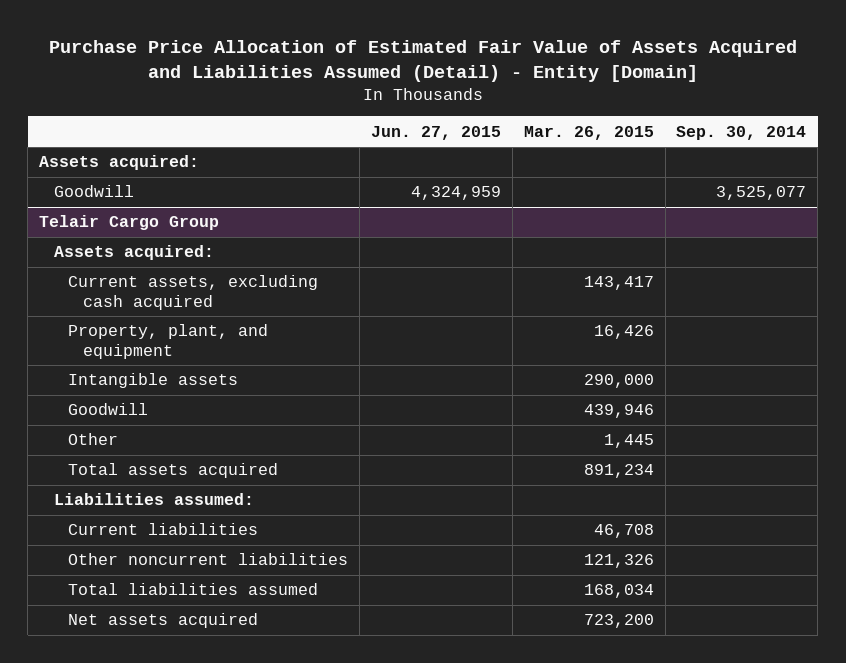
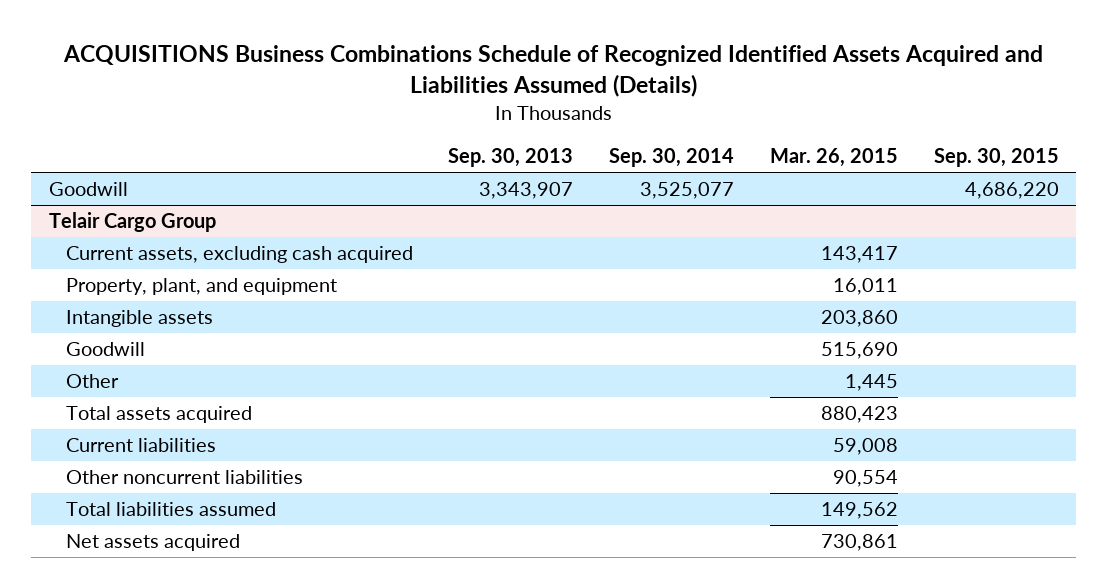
[48,39,797,83] Purchase Price Allocation of Estimated Fair Value of Assets Acquired and Liabilities Assumed (Detail) - Entity [Domain] -> [62,44,1043,97] ACQUISITIONS Business Combinations Schedule of Recognized Identified Assets Acquired and Liabilities Assumed (Details)
[370,125,501,140] Jun. 27, 2015 -> none
none -> [448,148,574,168] Sep. 30, 2013
none -> [933,148,1059,168] Sep. 30, 2015
[39,155,200,171] Assets acquired: -> none
[53,245,214,261] Assets acquired: -> none
[593,325,654,340] 16,426 -> [832,278,898,296] 16,011
[583,374,654,389] 290,000 -> [820,310,898,328] 203,860
[583,404,654,419] 439,946 -> [820,342,898,360] 515,690
[53,493,254,506] Liabilities assumed: -> none
[583,464,654,479] 891,234 -> [820,406,898,424] 880,423
[593,524,654,539] 46,708 -> [832,438,898,456] 59,008
[583,554,654,569] 121,326 -> [832,470,898,488] 90,554
[583,584,654,599] 168,034 -> [820,502,898,520] 149,562
[583,614,654,629] 723,200 -> [820,534,898,552] 730,861

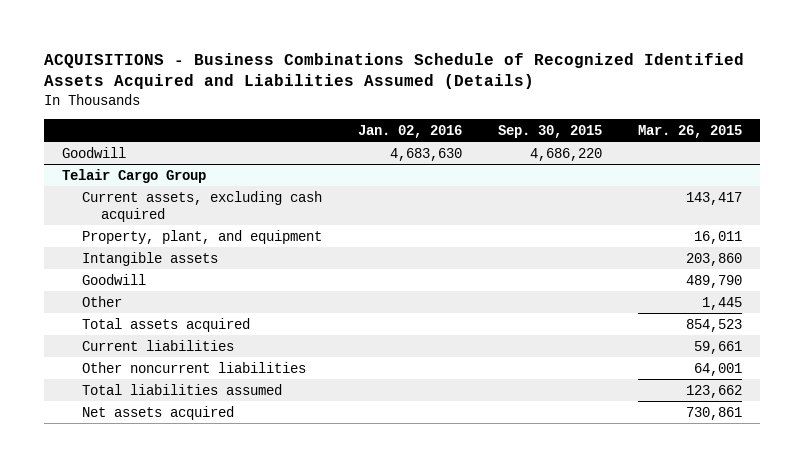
[62,44,1043,97] ACQUISITIONS Business Combinations Schedule of Recognized Identified Assets Acquired and Liabilities Assumed (Details) -> [43,53,744,90] ACQUISITIONS - Business Combinations Schedule of Recognized Identified Assets Acquired and Liabilities Assumed (Details)
[448,148,574,168] Sep. 30, 2013 -> none
[609,148,735,168] Sep. 30, 2014 -> none
none -> [357,124,462,138] Jan. 02, 2016
[820,342,898,360] 515,690 -> [686,274,743,288] 489,790
[820,406,898,424] 880,423 -> [686,318,743,332] 854,523
[832,438,898,456] 59,008 -> [694,340,743,354] 59,661
[832,470,898,488] 90,554 -> [694,362,743,376] 64,001
[820,502,898,520] 149,562 -> [686,384,743,398] 123,662

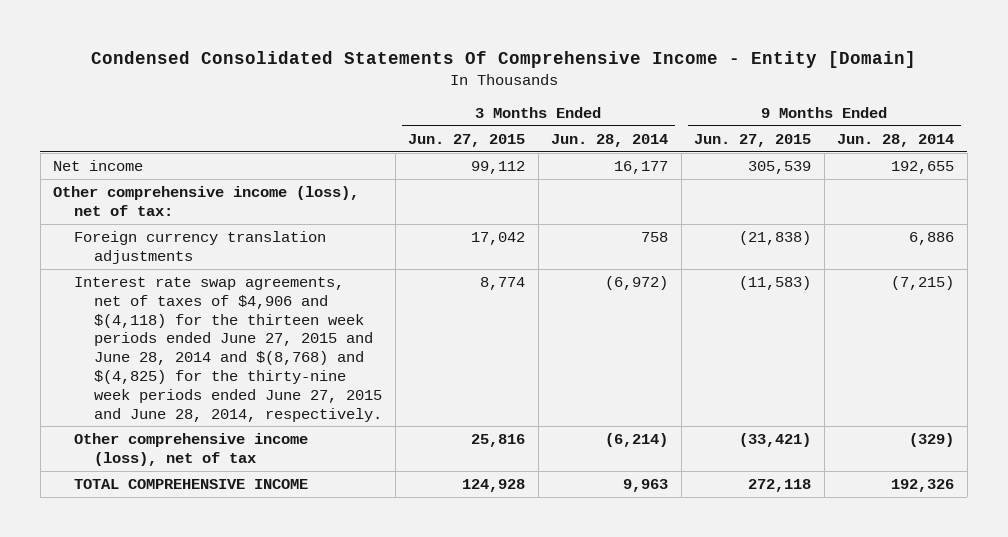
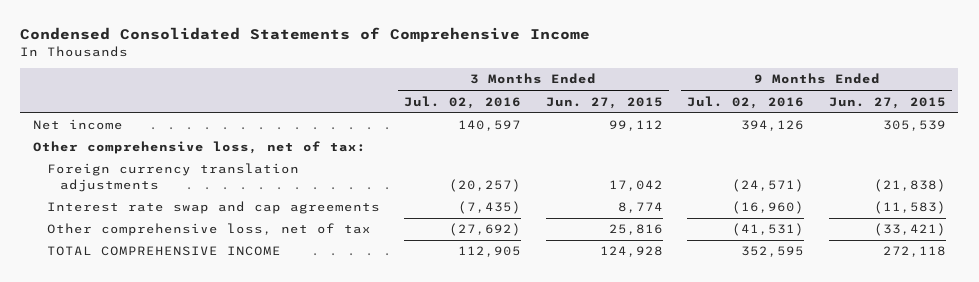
[90,51,916,69] Condensed Consolidated Statements Of Comprehensive Income - Entity [Domain] -> [20,27,591,43] Condensed Consolidated Statements of Comprehensive Income
[551,133,669,147] Jun. 28, 2014 -> none
[837,133,955,147] Jun. 28, 2014 -> none
none -> [404,95,522,109] Jul. 02, 2016
none -> [687,95,805,109] Jul. 02, 2016
[53,185,360,216] Other comprehensive income (loss), net of tax: -> [32,141,366,155] Other comprehensive loss, net of tax:
[73,276,383,422] Interest rate swap agreements, net of taxes of $4,906 and $(4,118) for the thirteen week periods ended June 27, 2015 and June 28, 2014 and $(8,768) and $(4,825) for the thirty-nine week periods ended June 27, 2015 and June 28, 2014, respectively. -> [46,201,380,215] Interest rate swap and cap agreements
[73,432,308,466] Other comprehensive income (loss), net of tax -> [46,223,371,237] Other comprehensive loss, net of tax

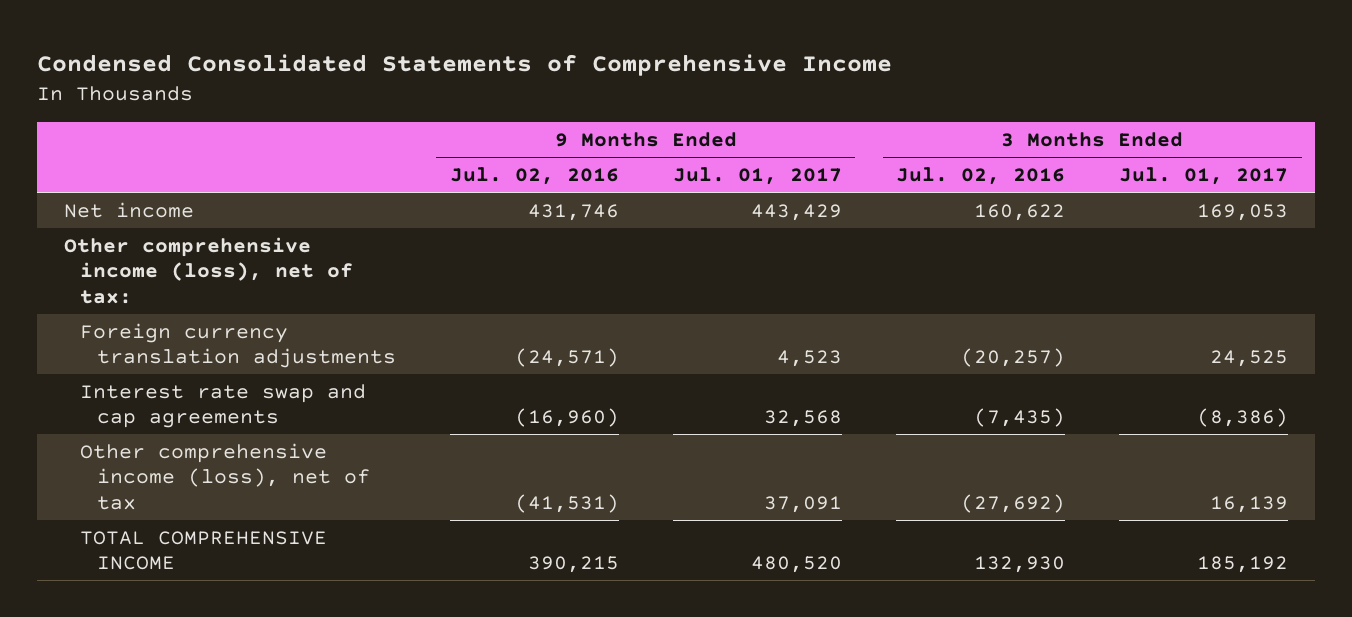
[545,96,663,109] Jun. 27, 2015 -> none
[829,96,947,109] Jun. 27, 2015 -> none
none -> [672,167,842,186] Jul. 01, 2017
none -> [1119,167,1289,186] Jul. 01, 2017
[458,120,522,132] 140,597 -> [974,203,1066,221] 160,622
[741,120,805,132] 394,126 -> [527,203,619,221] 431,746
[32,141,366,155] Other comprehensive loss, net of tax: -> [64,236,354,304] Other comprehensive income (loss), net of tax:
[46,223,371,237] Other comprehensive loss, net of tax -> [80,442,370,510] Other comprehensive income (loss), net of tax
[458,246,522,258] 112,905 -> [974,556,1066,574] 132,930
[741,246,805,258] 352,595 -> [527,556,619,574] 390,215

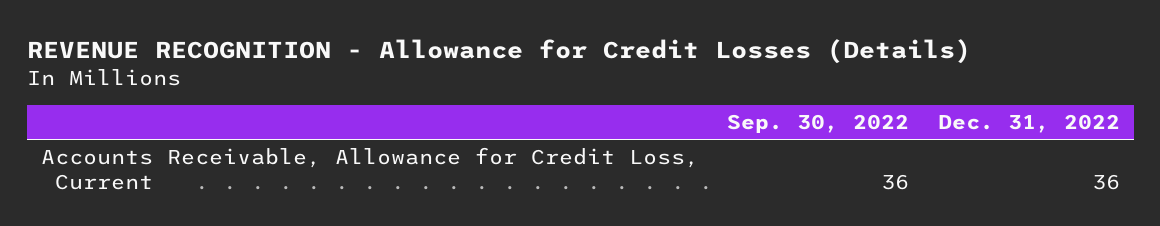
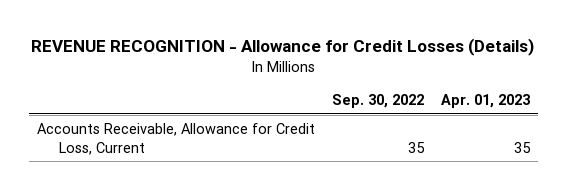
[937,114,1120,134] Dec. 31, 2022 -> none
none -> [440,94,530,109] Apr. 01, 2023
[881,174,910,191] 36 -> [407,141,425,153] 35

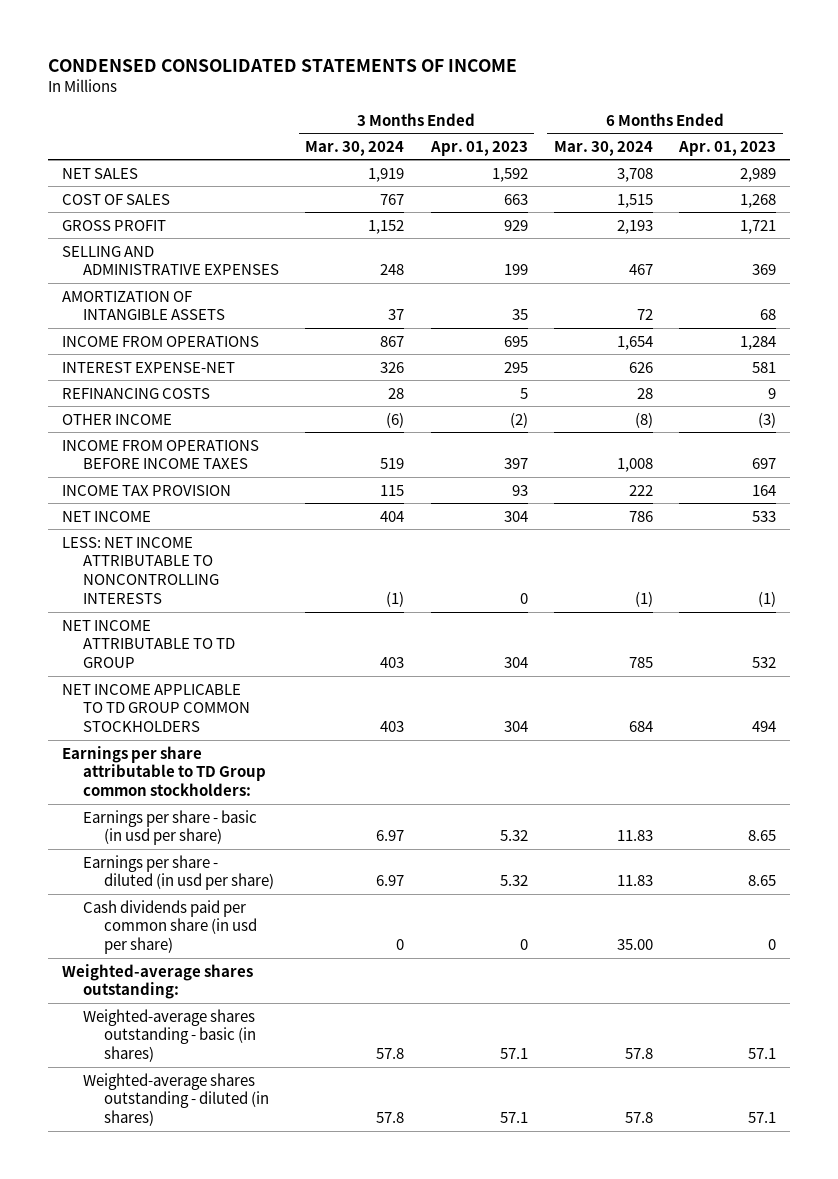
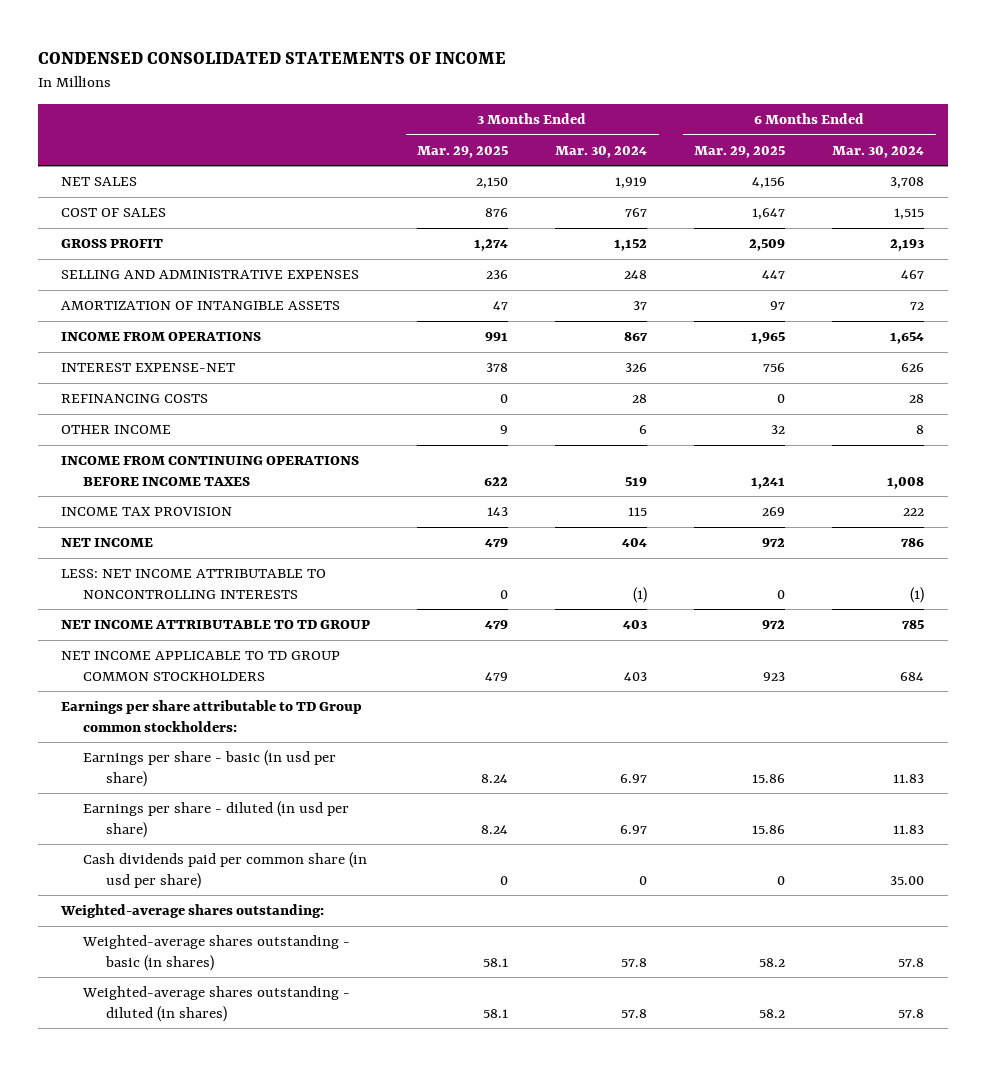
[429,140,528,156] Apr. 01, 2023 -> none
[678,140,777,156] Apr. 01, 2023 -> none
none -> [417,145,509,158] Mar. 29, 2025
none -> [694,145,786,158] Mar. 29, 2025
[386,411,405,428] (6) -> [639,425,648,435] 6
[635,411,654,428] (8) -> [916,425,925,435] 8
[61,439,259,470] INCOME FROM OPERATIONS BEFORE INCOME TAXES -> [61,456,360,486] INCOME FROM CONTINUING OPERATIONS BEFORE INCOME TAXES

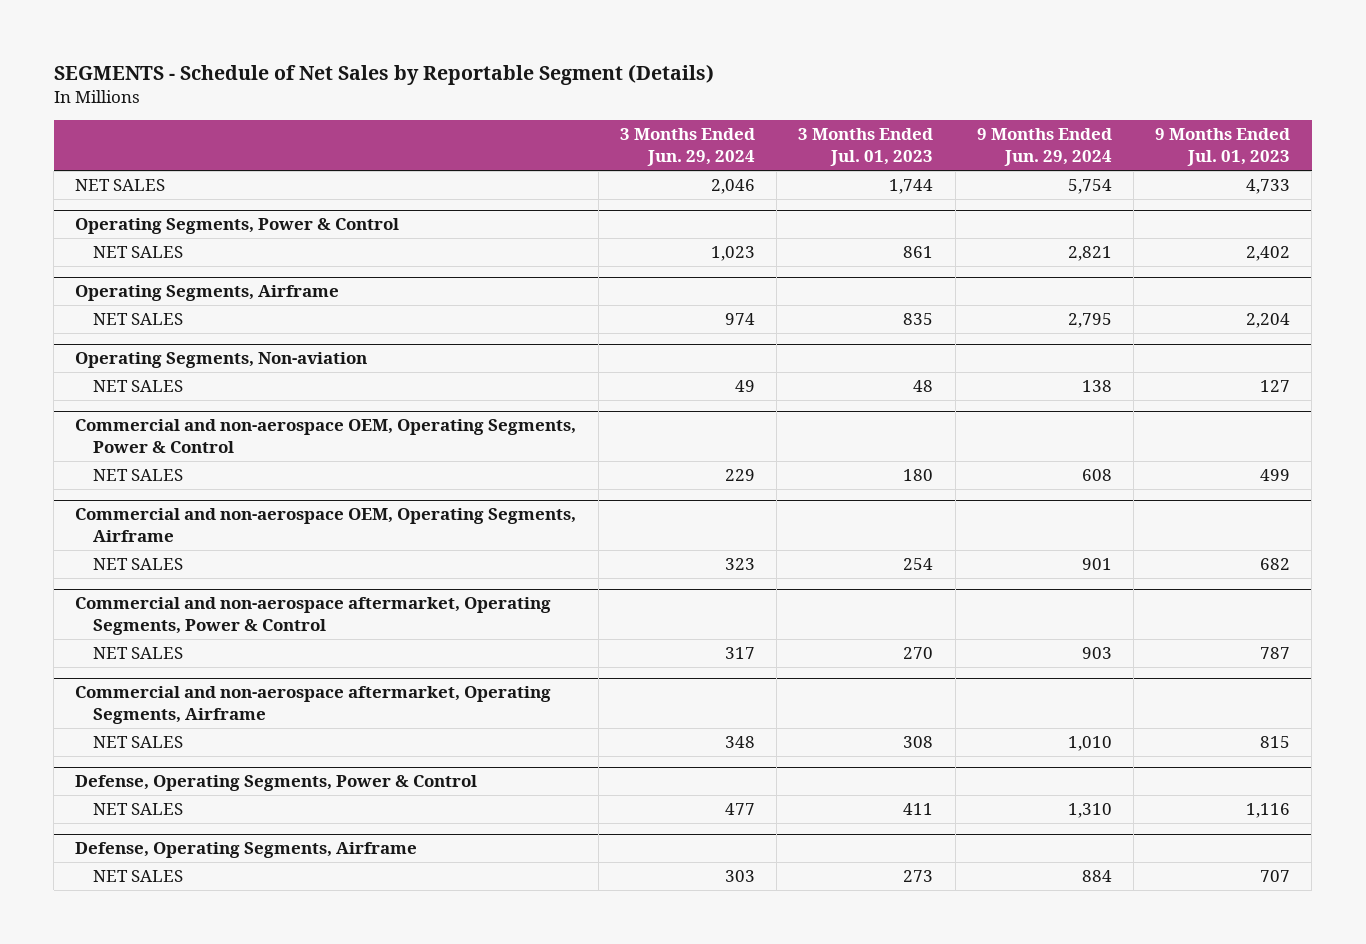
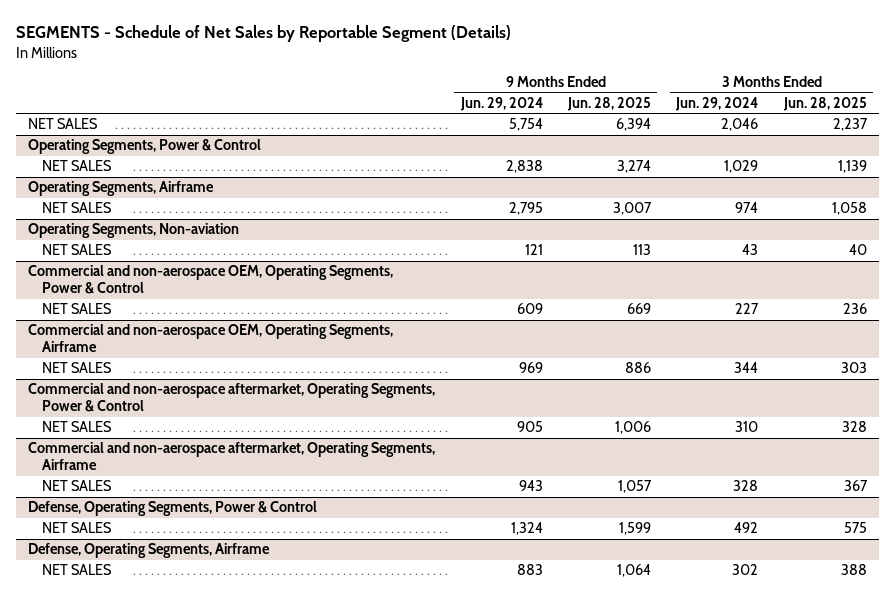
[798,128,934,167] 3 Months Ended Jul. 01, 2023 -> none
[1155,128,1291,167] 9 Months Ended Jul. 01, 2023 -> none
none -> [567,97,652,112] Jun. 28, 2025
none -> [782,97,867,112] Jun. 28, 2025
[710,246,755,262] 1,023 -> [724,160,759,174] 1,029
[1067,246,1112,262] 2,821 -> [505,160,543,174] 2,838
[734,380,755,393] 49 -> [742,244,759,256] 43
[1081,380,1112,393] 138 -> [524,244,543,256] 121
[724,469,755,482] 229 -> [735,303,760,315] 227
[1081,469,1112,482] 608 -> [516,303,543,315] 609
[724,558,755,571] 323 -> [734,362,759,374] 344
[1081,558,1112,571] 901 -> [518,362,543,374] 969
[724,647,755,660] 317 -> [735,421,759,433] 310
[1081,647,1112,660] 903 -> [516,421,543,433] 905
[724,736,755,749] 348 -> [733,480,759,492] 328
[1067,736,1112,752] 1,010 -> [518,480,543,492] 943
[724,803,755,816] 477 -> [734,522,759,534] 492
[1067,803,1112,819] 1,310 -> [510,522,543,536] 1,324
[724,870,755,883] 303 -> [732,564,759,576] 302
[1081,870,1112,883] 884 -> [516,564,543,576] 883

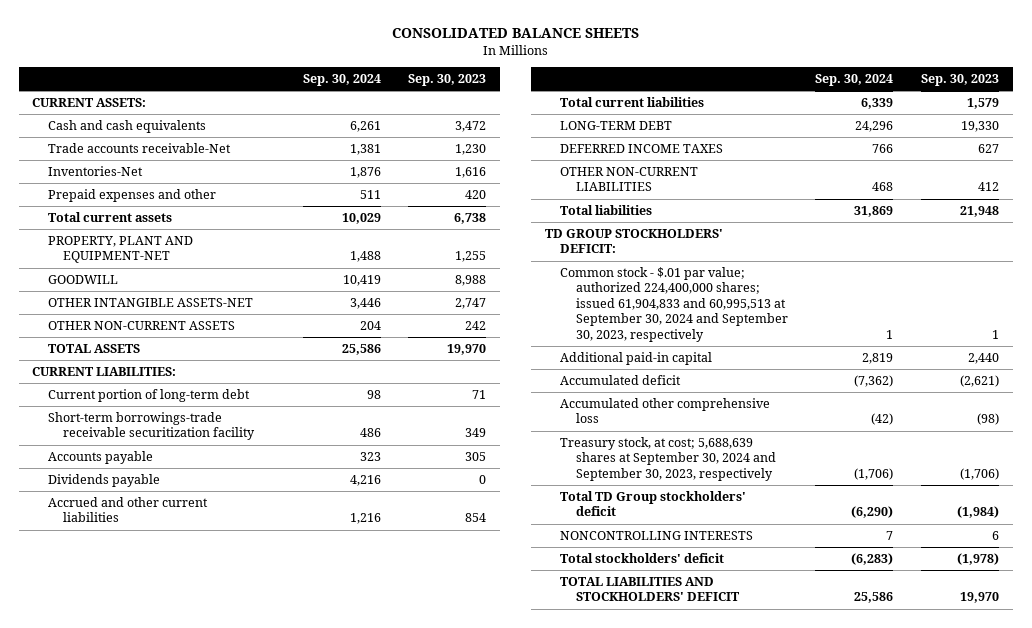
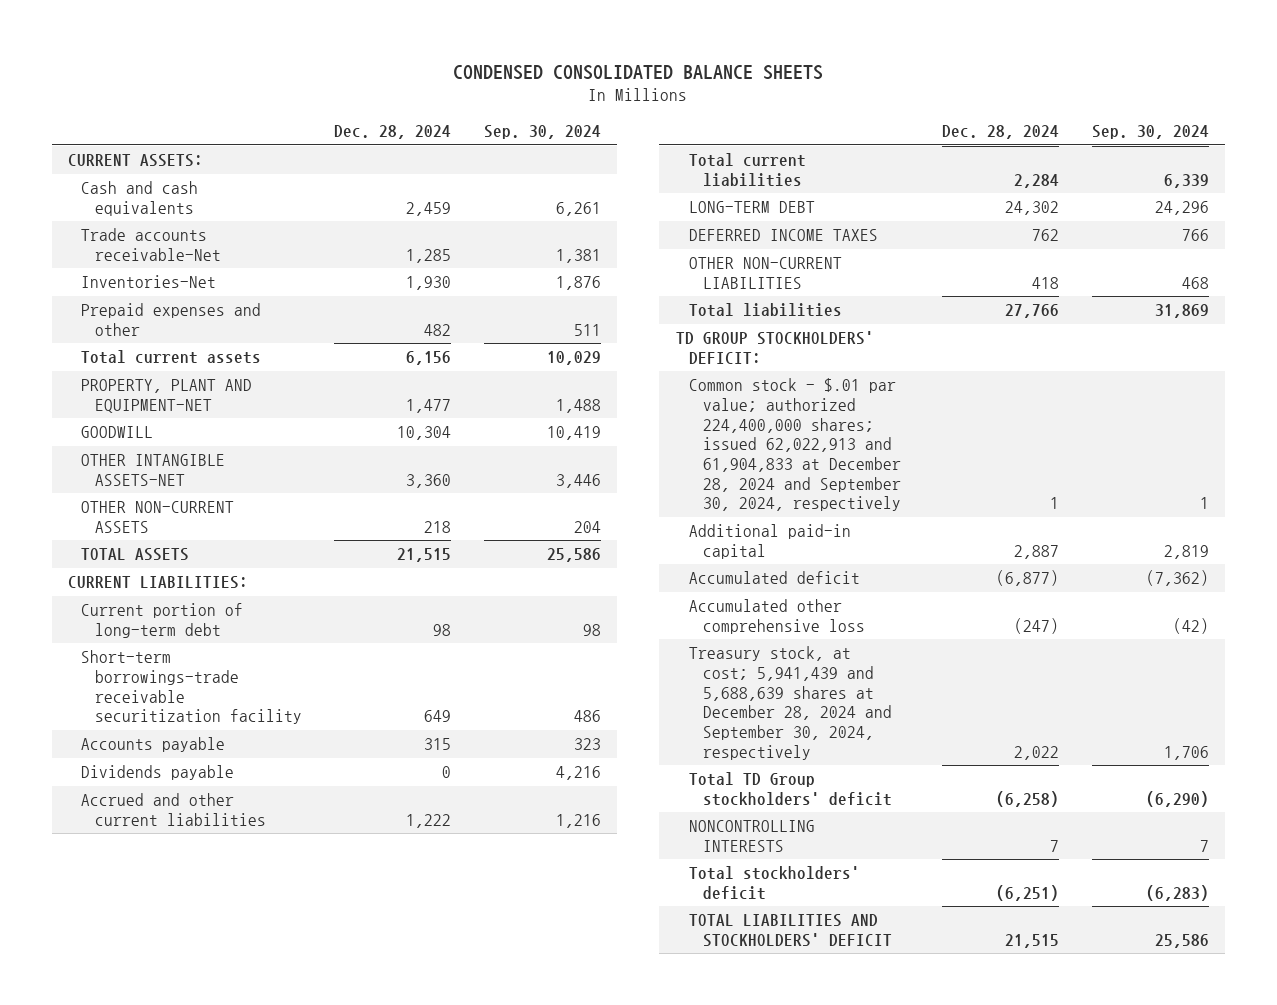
[391,27,639,38] CONSOLIDATED BALANCE SHEETS -> [453,64,824,80] CONDENSED CONSOLIDATED BALANCE SHEETS
[408,73,487,86] Sep. 30, 2023 -> none
none -> [334,125,452,140] Dec. 28, 2024
[560,267,788,342] Common stock - $.01 par value; authorized 224,400,000 shares; issued 61,904,833 and 60,995,513 at September 30, 2024 and September 30, 2023, respectively -> [689,378,901,512] Common stock - $.01 par value; authorized 224,400,000 shares; issued 62,022,913 and 61,904,833 at December 28, 2024 and September 30, 2024, respectively
[560,437,776,481] Treasury stock, at cost; 5,688,639 shares at September 30, 2024 and September 30, 2023, respectively -> [689,646,892,760] Treasury stock, at cost; 5,941,439 and 5,688,639 shares at December 28, 2024 and September 30, 2024, respectively
[854,467,894,480] (1,706) -> [1163,745,1209,760] 1,706

